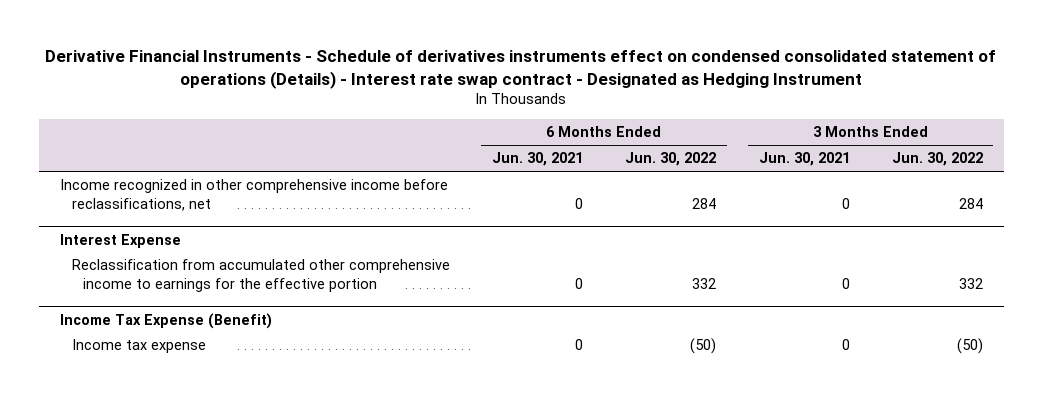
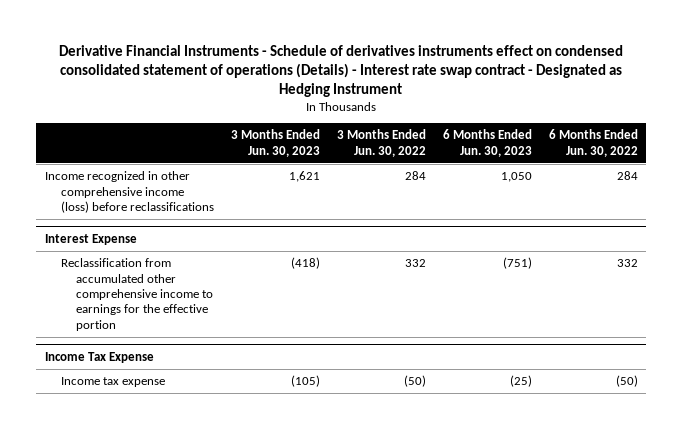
[491,152,583,167] Jun. 30, 2021 -> none
[758,152,850,167] Jun. 30, 2021 -> none
none -> [230,129,320,157] 3 Months Ended Jun. 30, 2023
none -> [442,129,532,157] 6 Months Ended Jun. 30, 2023
[60,179,449,212] Income recognized in other comprehensive income before reclassifications, net -> [44,171,214,213] Income recognized in other comprehensive income (loss) before reclassifications
[60,312,273,329] Income Tax Expense (Benefit) -> [44,351,154,363] Income Tax Expense

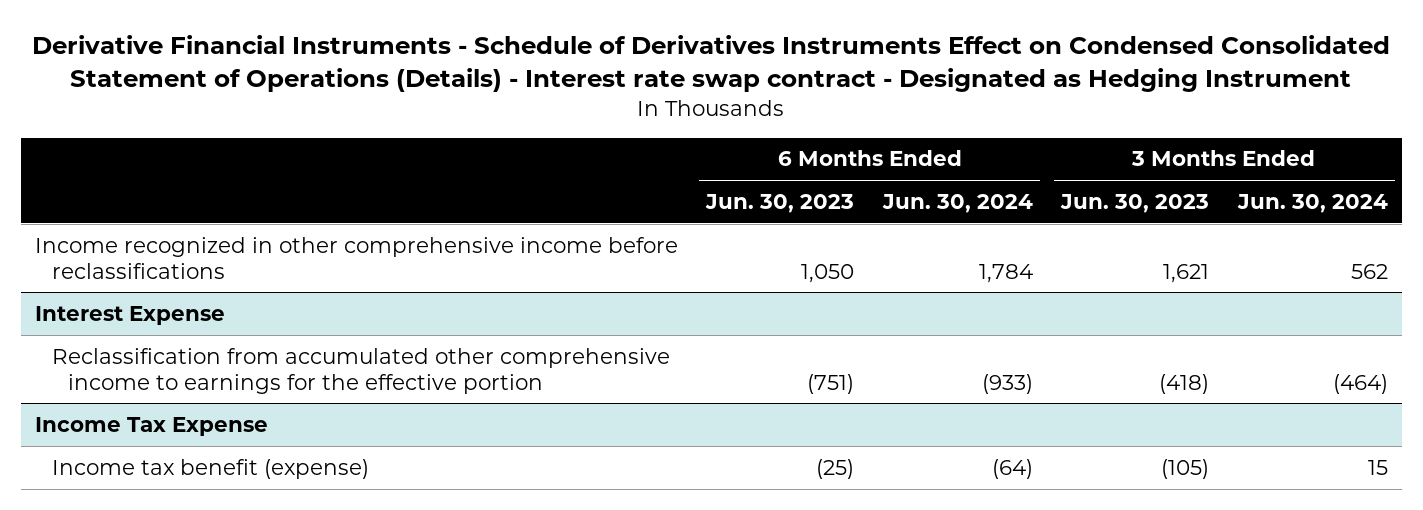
[59,44,624,98] Derivative Financial Instruments - Schedule of derivatives instruments effect on condensed consolidated statement of operations (Details) - Interest rate swap contract - Designated as Hedging Instrument -> [32,35,1391,93] Derivative Financial Instruments - Schedule of Derivatives Instruments Effect on Condensed Consolidated Statement of Operations (Details) - Interest rate swap contract - Designated as Hedging Instrument
[336,129,426,157] 3 Months Ended Jun. 30, 2022 -> none
[548,129,638,157] 6 Months Ended Jun. 30, 2022 -> none
none -> [881,193,1033,213] Jun. 30, 2024
none -> [1236,193,1388,213] Jun. 30, 2024
[44,171,214,213] Income recognized in other comprehensive income (loss) before reclassifications -> [35,236,679,279] Income recognized in other comprehensive income before reclassifications
[60,377,165,388] Income tax expense -> [51,458,369,479] Income tax benefit (expense)

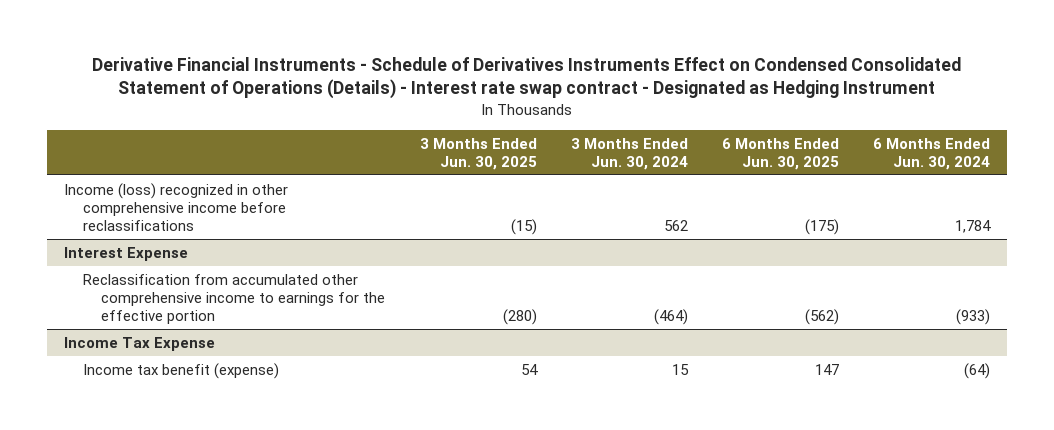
[705,193,855,213] Jun. 30, 2023 -> none
[1060,193,1210,213] Jun. 30, 2023 -> none
none -> [419,137,537,170] 3 Months Ended Jun. 30, 2025
none -> [722,137,840,170] 6 Months Ended Jun. 30, 2025
[35,236,679,279] Income recognized in other comprehensive income before reclassifications -> [64,182,289,232] Income (loss) recognized in other comprehensive income before reclassifications

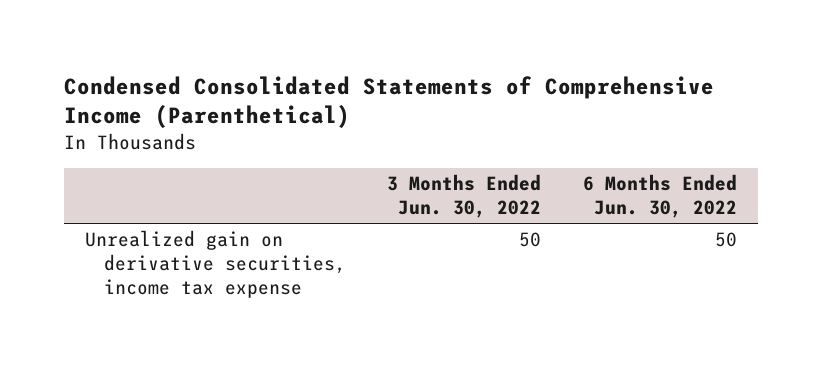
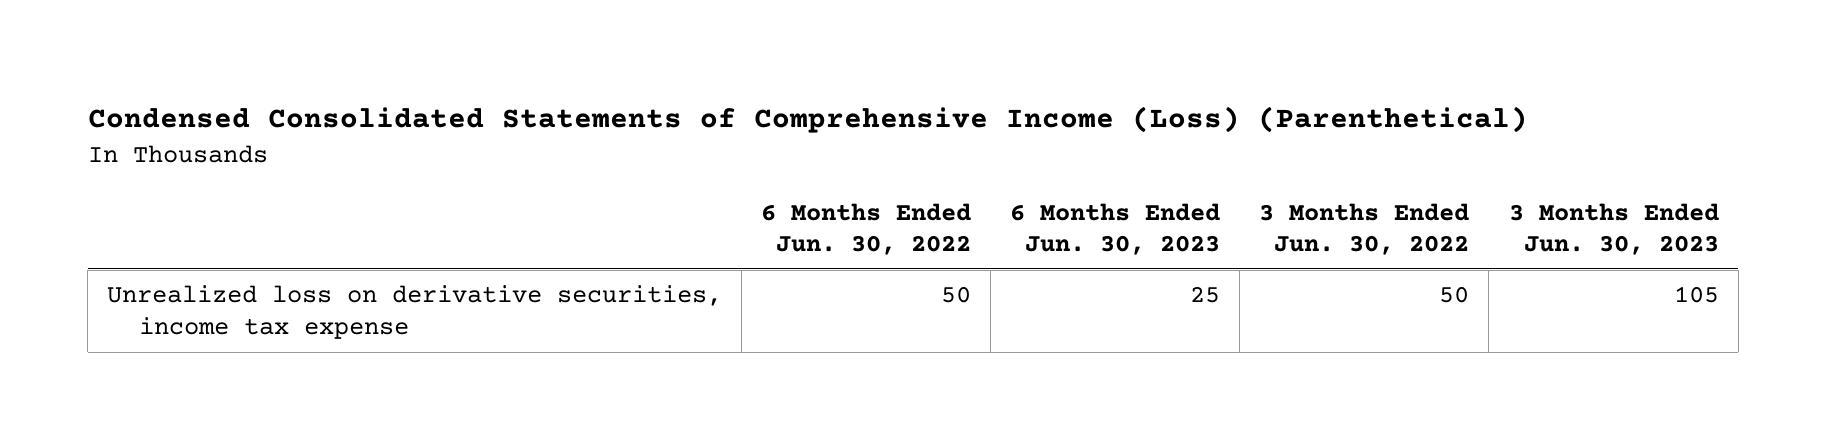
[64,75,715,129] Condensed Consolidated Statements of Comprehensive Income (Parenthetical) -> [87,106,1528,134] Condensed Consolidated Statements of Comprehensive Income (Loss) (Parenthetical)
none -> [1010,202,1221,256] 6 Months Ended Jun. 30, 2023
none -> [1508,202,1719,256] 3 Months Ended Jun. 30, 2023
[85,230,346,299] Unrealized gain on derivative securities, income tax expense -> [107,285,723,339] Unrealized loss on derivative securities, income tax expense

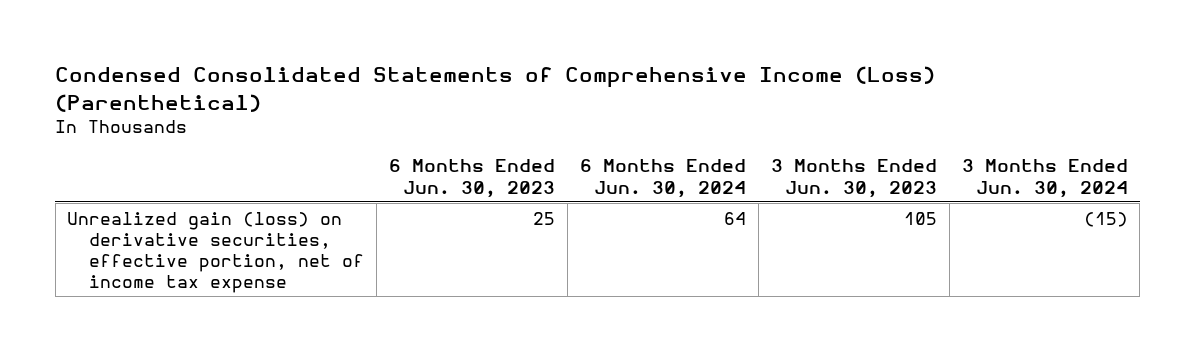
[761,202,972,256] 6 Months Ended Jun. 30, 2022 -> none
[1259,202,1470,256] 3 Months Ended Jun. 30, 2022 -> none
none -> [579,159,746,198] 6 Months Ended Jun. 30, 2024
none -> [961,159,1128,198] 3 Months Ended Jun. 30, 2024
[107,285,723,339] Unrealized loss on derivative securities, income tax expense -> [67,211,365,294] Unrealized gain (loss) on derivative securities, effective portion, net of income tax expense

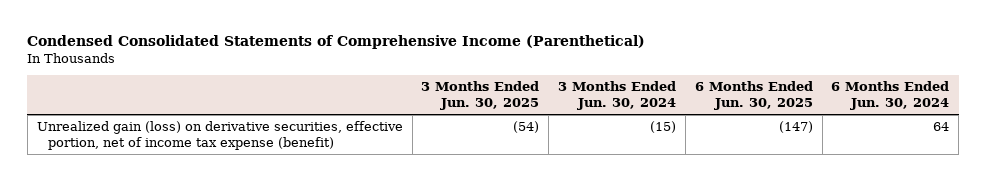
[55,66,936,112] Condensed Consolidated Statements of Comprehensive Income (Loss) (Parenthetical) -> [27,35,646,50] Condensed Consolidated Statements of Comprehensive Income (Parenthetical)
[389,159,556,198] 6 Months Ended Jun. 30, 2023 -> none
[770,159,937,198] 3 Months Ended Jun. 30, 2023 -> none
none -> [421,81,540,110] 3 Months Ended Jun. 30, 2025
none -> [694,81,813,110] 6 Months Ended Jun. 30, 2025
[67,211,365,294] Unrealized gain (loss) on derivative securities, effective portion, net of income tax expense -> [36,121,403,150] Unrealized gain (loss) on derivative securities, effective portion, net of income tax expense (benefit)

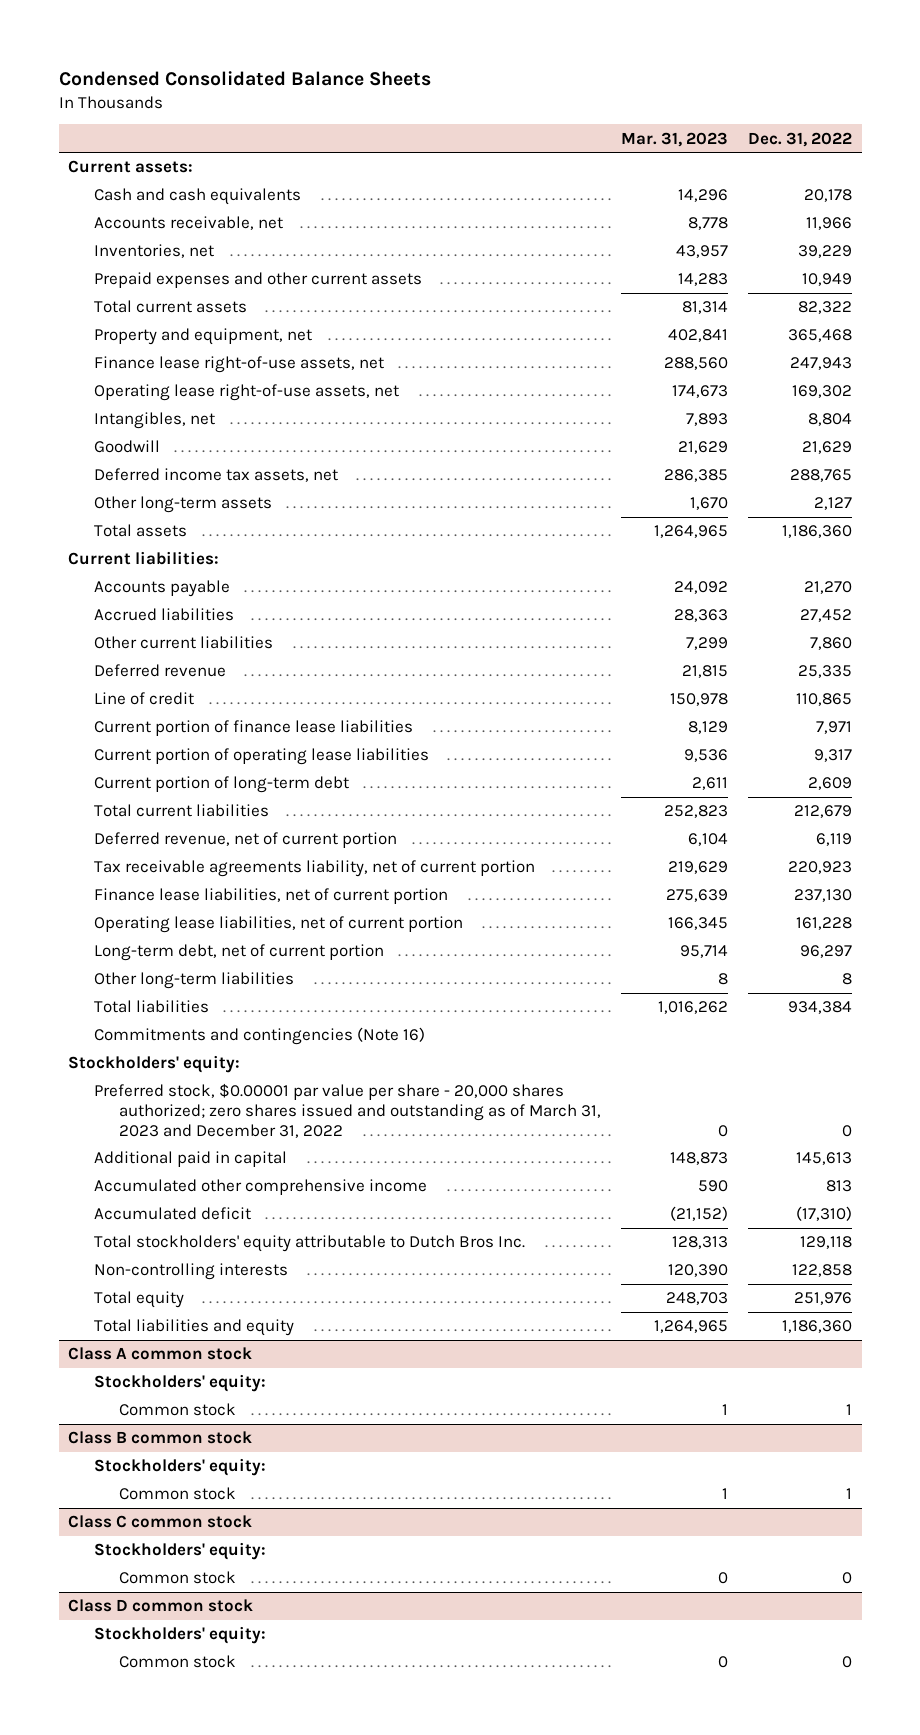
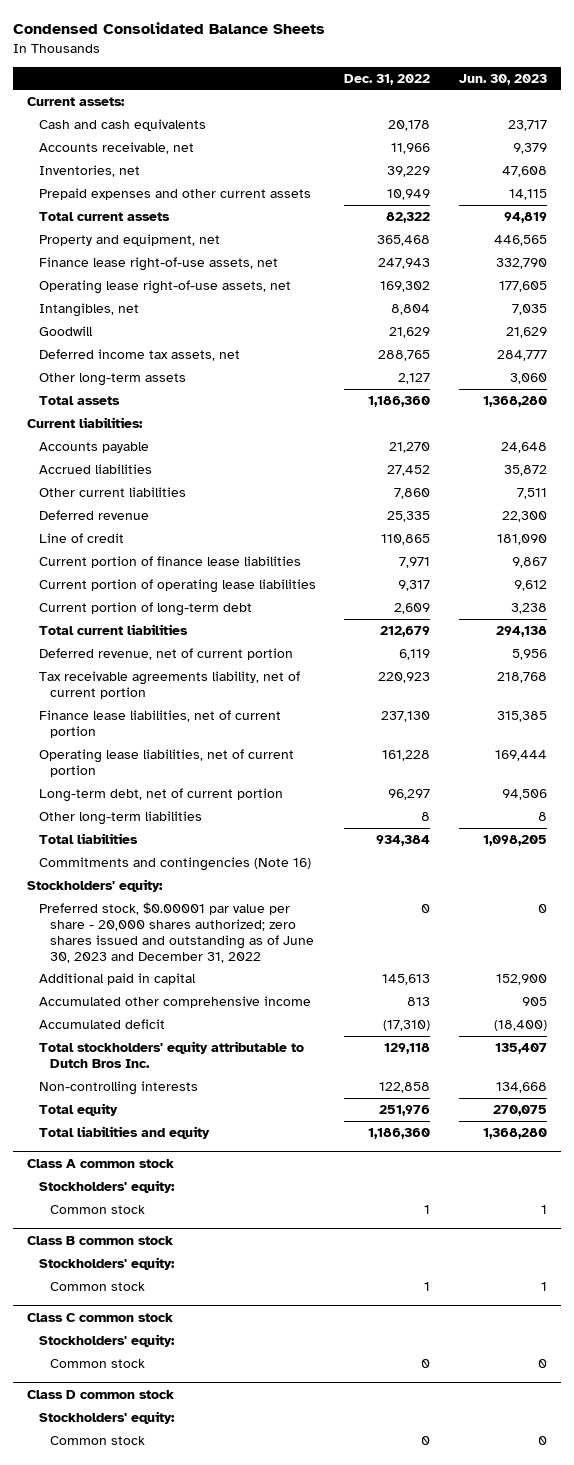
[621,131,729,147] Mar. 31, 2023 -> none
none -> [458,73,547,85] Jun. 30, 2023
[93,1083,602,1138] Preferred stock, $0.00001 par value per share - 20,000 shares authorized; zero shares issued and outstanding as of March 31, 2023 and December 31, 2022 -> [38,902,315,963] Preferred stock, $0.00001 par value per share - 20,000 shares authorized; zero shares issued and outstanding as of June 30, 2023 and December 31, 2022

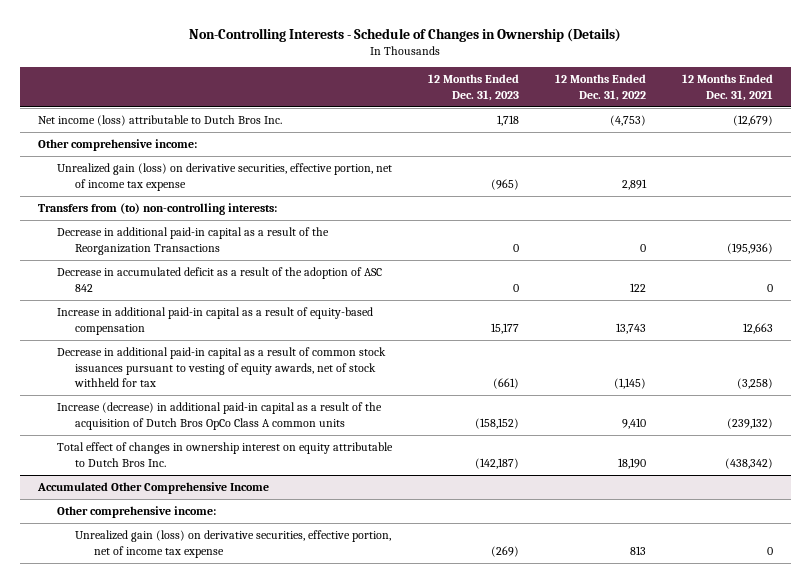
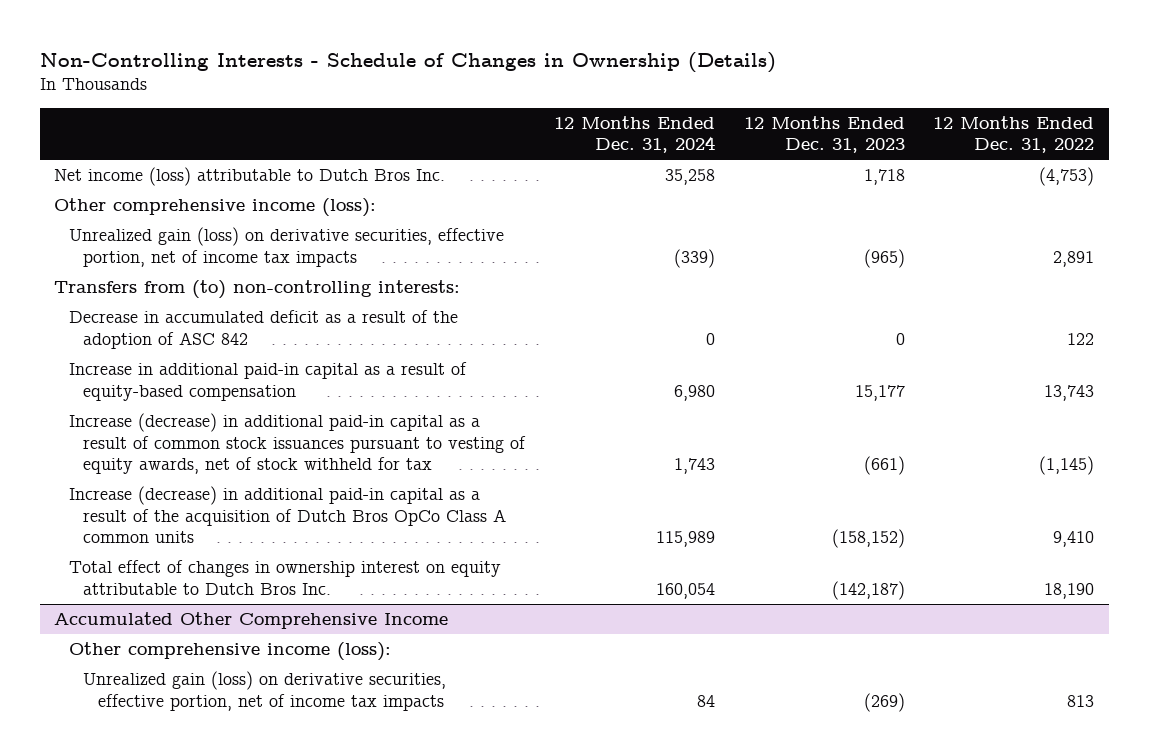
[681,74,773,101] 12 Months Ended Dec. 31, 2021 -> none
none -> [553,115,715,154] 12 Months Ended Dec. 31, 2024
[38,139,198,152] Other comprehensive income: -> [54,198,377,218] Other comprehensive income (loss):
[56,163,392,191] Unrealized gain (loss) on derivative securities, effective portion, net of income tax expense -> [68,227,504,267] Unrealized gain (loss) on derivative securities, effective portion, net of income tax impacts
[56,227,329,255] Decrease in additional paid-in capital as a result of the Reorganization Transactions -> none
[56,347,386,387] Decrease in additional paid-in capital as a result of common stock issuances pursuant to vesting of equity awards, net of stock withheld for tax -> [68,413,527,475] Increase (decrease) in additional paid-in capital as a result of common stock issuances pursuant to vesting of equity awards, net of stock withheld for tax
[56,506,216,519] Other comprehensive income: -> [68,642,391,662] Other comprehensive income (loss):
[75,530,392,558] Unrealized gain (loss) on derivative securities, effective portion, net of income tax expense -> [83,671,447,711] Unrealized gain (loss) on derivative securities, effective portion, net of income tax impacts

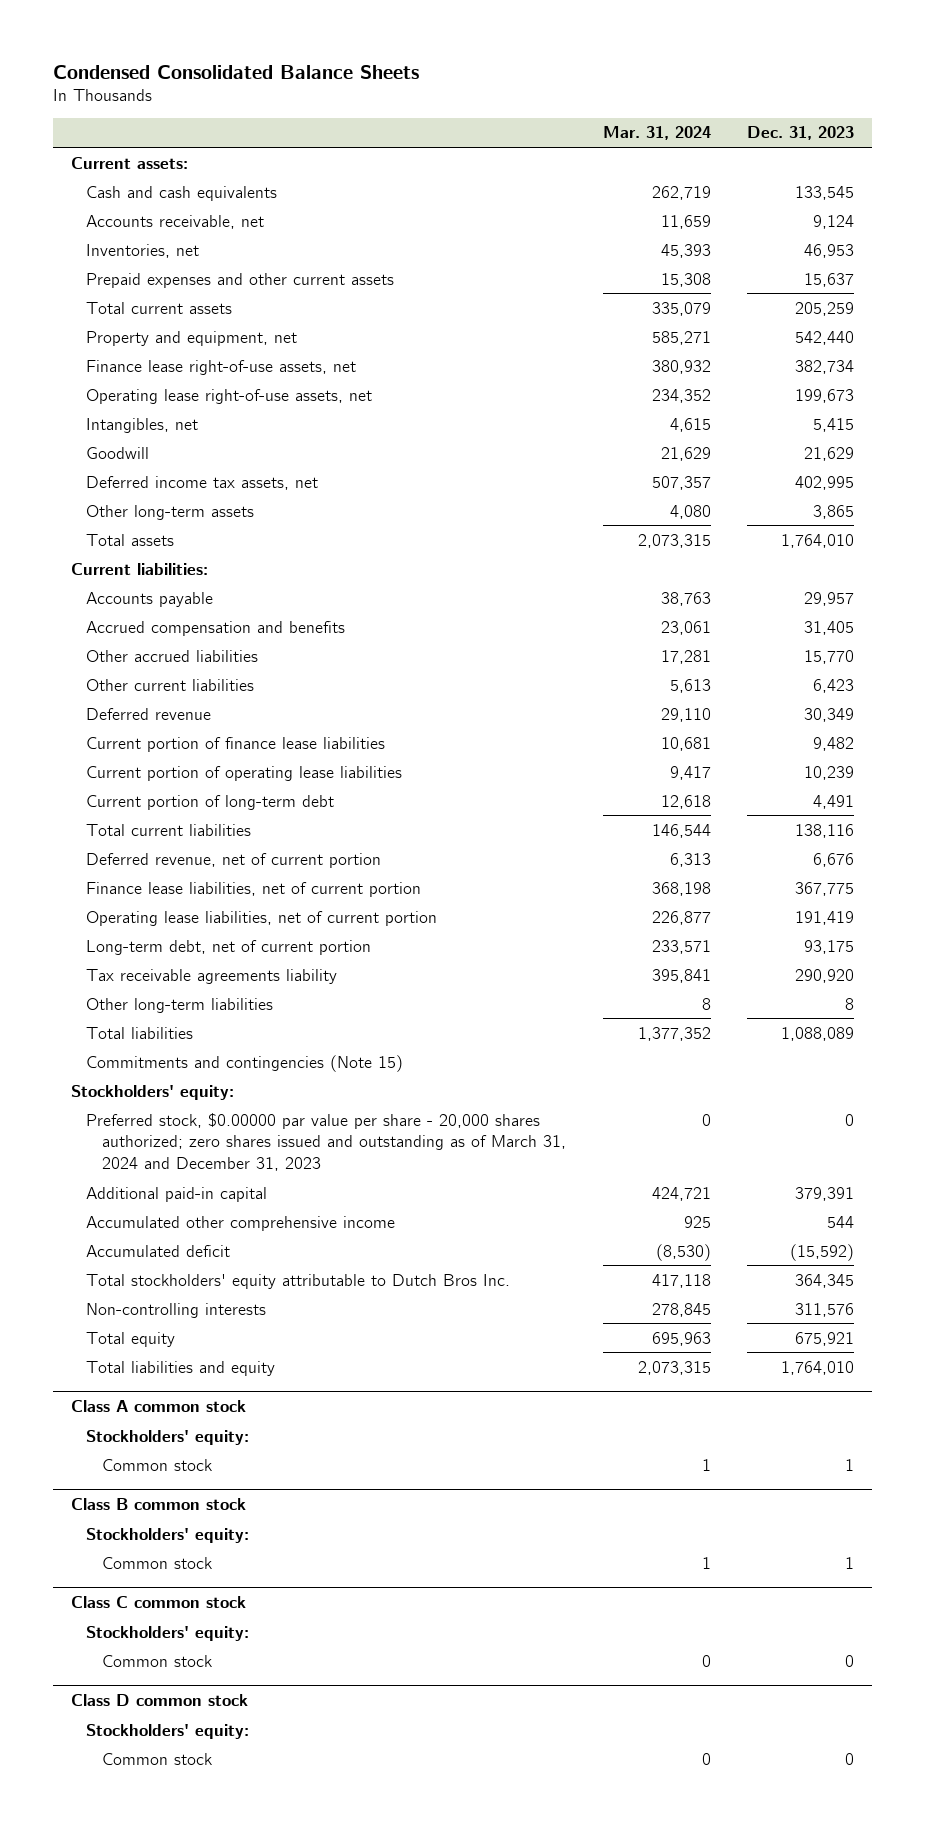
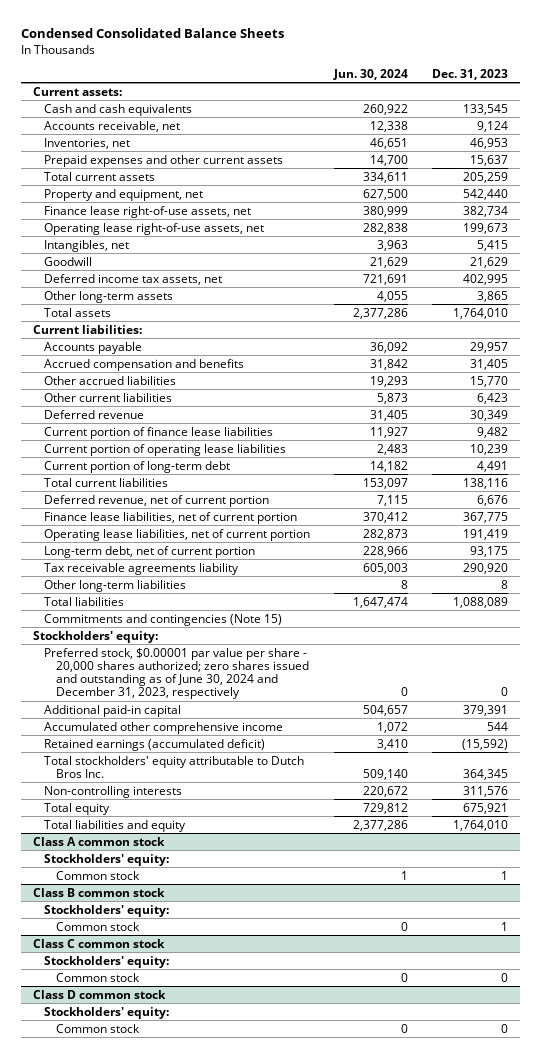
[602,126,711,141] Mar. 31, 2024 -> none
none -> [332,69,408,81] Jun. 30, 2024
[86,1112,567,1171] Preferred stock, $0.00000 par value per share - 20,000 shares authorized; zero shares issued and outstanding as of March 31, 2024 and December 31, 2023 -> [44,647,309,700] Preferred stock, $0.00001 par value per share - 20,000 shares authorized; zero shares issued and outstanding as of June 30, 2024 and December 31, 2023, respectively
[86,1244,231,1257] Accumulated deficit -> [44,738,266,751] Retained earnings (accumulated deficit)

